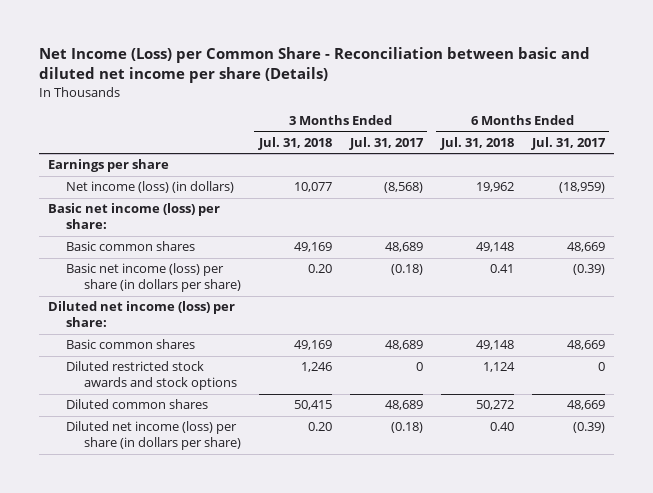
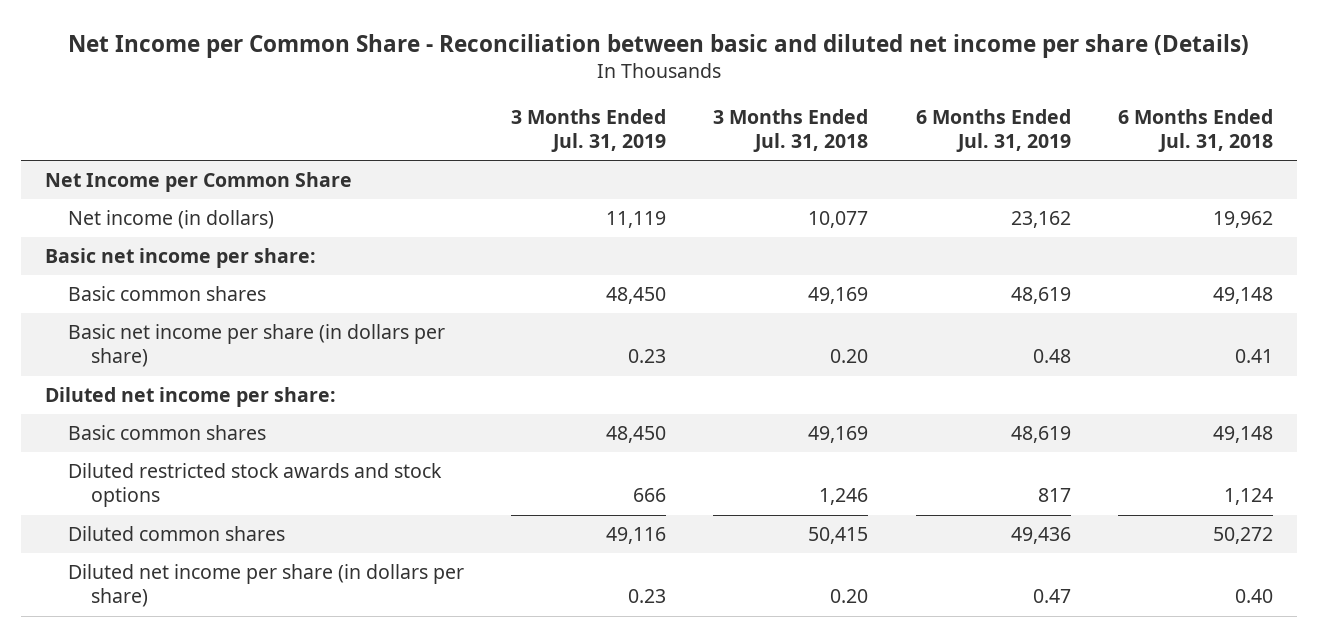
[39,47,591,84] Net Income (Loss) per Common Share - Reconciliation between basic and diluted net income per share (Details) -> [67,33,1249,58] Net Income per Common Share - Reconciliation between basic and diluted net income per share (Details)
[348,136,424,150] Jul. 31, 2017 -> none
[530,136,606,150] Jul. 31, 2017 -> none
none -> [511,108,667,152] 3 Months Ended Jul. 31, 2019
none -> [915,108,1071,152] 6 Months Ended Jul. 31, 2019
[48,159,170,173] Earnings per share -> [44,172,352,193] Net Income per Common Share
[66,181,235,194] Net income (loss) (in dollars) -> [67,210,274,230] Net income (in dollars)
[48,203,221,230] Basic net income (loss) per share: -> [44,248,316,269] Basic net income per share:
[66,263,241,293] Basic net income (loss) per share (in dollars per share) -> [67,324,445,368] Basic net income per share (in dollars per share)
[48,301,236,328] Diluted net income (loss) per share: -> [44,387,336,408] Diluted net income per share:
[66,421,241,451] Diluted net income (loss) per share (in dollars per share) -> [67,564,464,608] Diluted net income per share (in dollars per share)

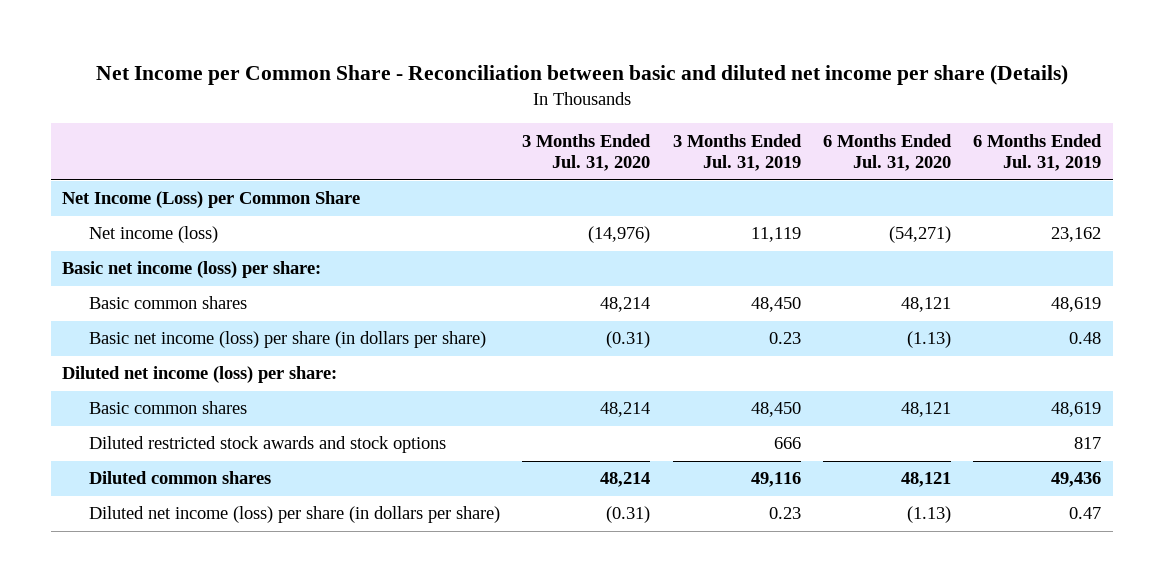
[713,108,869,152] 3 Months Ended Jul. 31, 2018 -> none
[1117,108,1273,152] 6 Months Ended Jul. 31, 2018 -> none
none -> [522,133,652,172] 3 Months Ended Jul. 31, 2020
none -> [823,133,953,172] 6 Months Ended Jul. 31, 2020
[44,172,352,193] Net Income per Common Share -> [62,191,361,209] Net Income (Loss) per Common Share
[67,210,274,230] Net income (in dollars) -> [89,226,219,244] Net income (loss)
[44,248,316,269] Basic net income per share: -> [62,261,322,279] Basic net income (loss) per share:
[67,324,445,368] Basic net income per share (in dollars per share) -> [89,331,487,349] Basic net income (loss) per share (in dollars per share)
[44,387,336,408] Diluted net income per share: -> [62,366,338,384] Diluted net income (loss) per share:
[67,564,464,608] Diluted net income per share (in dollars per share) -> [89,506,501,524] Diluted net income (loss) per share (in dollars per share)

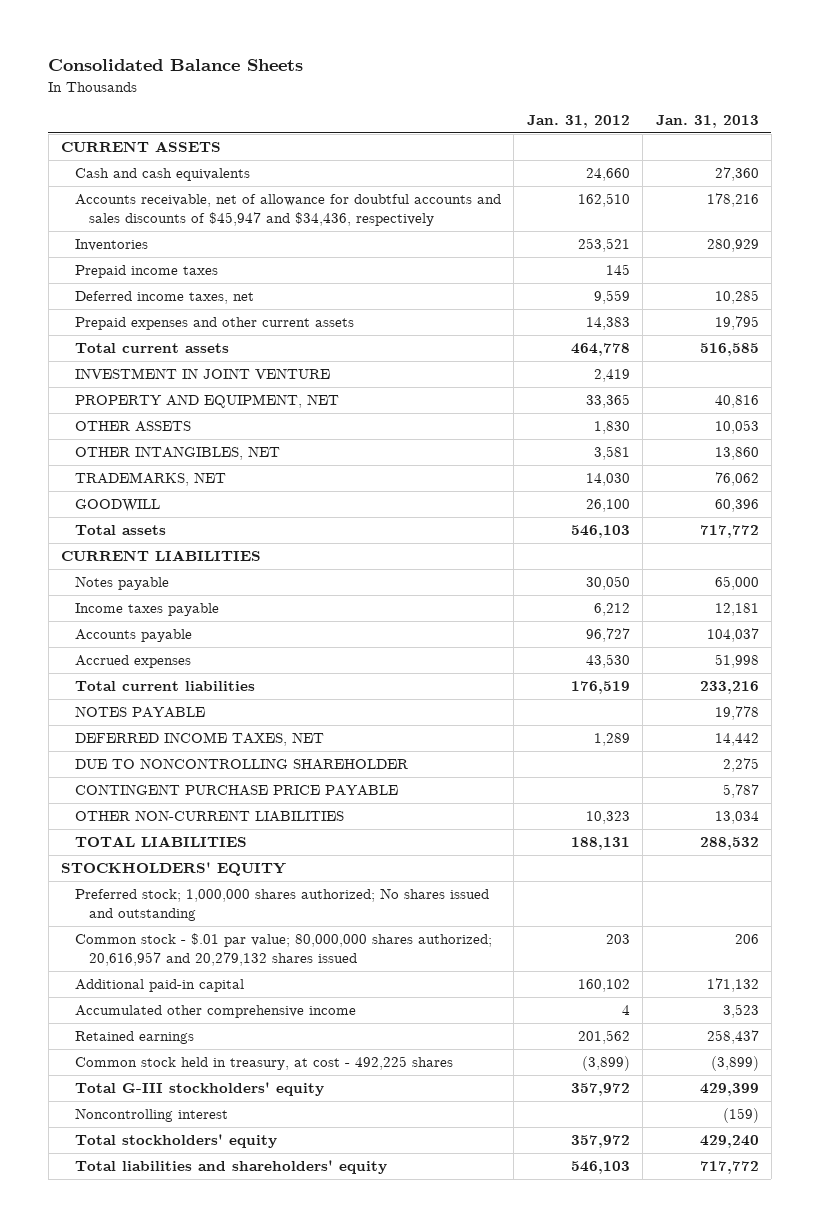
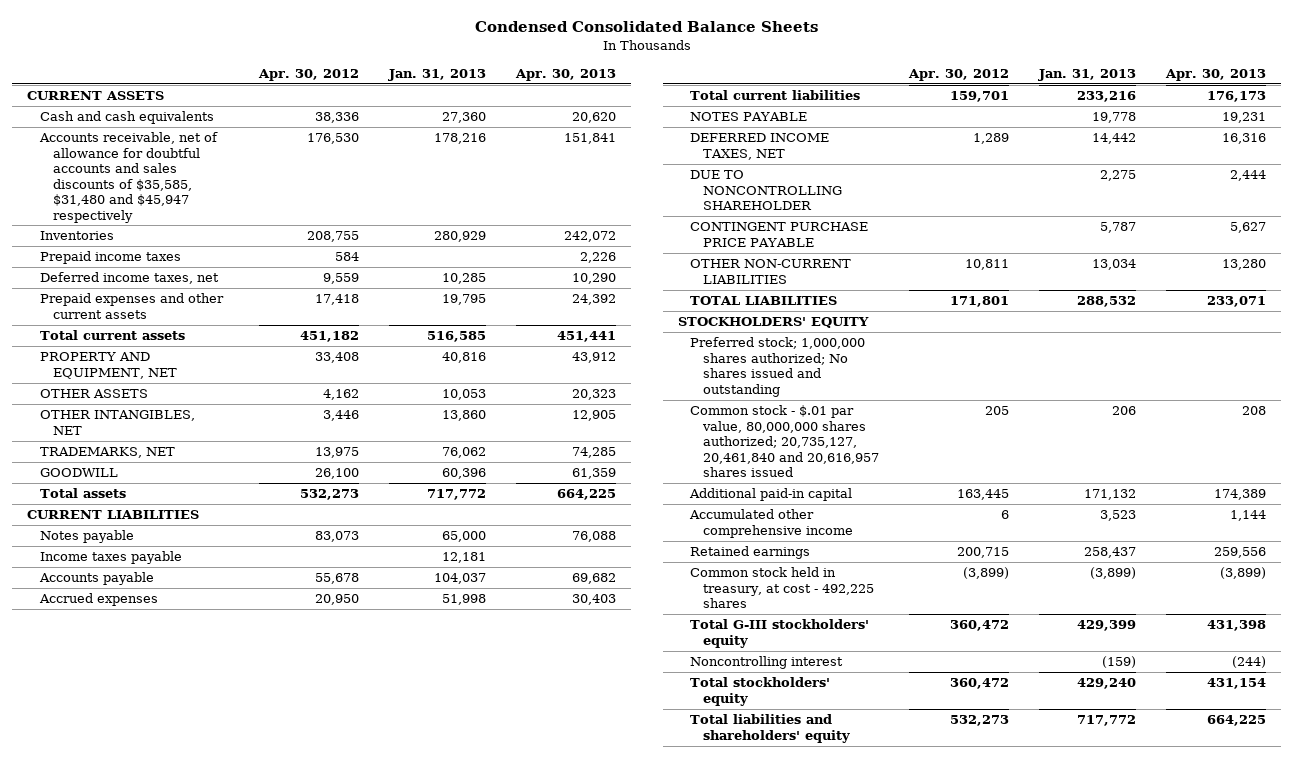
[48,59,304,72] Consolidated Balance Sheets -> [474,21,818,33] Condensed Consolidated Balance Sheets
[526,114,630,128] Jan. 31, 2012 -> none
none -> [257,68,359,81] Apr. 30, 2012
none -> [514,68,616,81] Apr. 30, 2013
[75,194,502,226] Accounts receivable, net of allowance for doubtful accounts and sales discounts of $45,947 and $34,436, respectively -> [39,132,219,223] Accounts receivable, net of allowance for doubtful accounts and sales discounts of $35,585, $31,480 and $45,947 respectively
[75,368,331,380] INVESTMENT IN JOINT VENTURE -> none
[75,933,493,966] Common stock - $.01 par value; 80,000,000 shares authorized; 20,616,957 and 20,279,132 shares issued -> [690,405,879,478] Common stock - $.01 par value, 80,000,000 shares authorized; 20,735,127, 20,461,840 and 20,616,957 shares issued

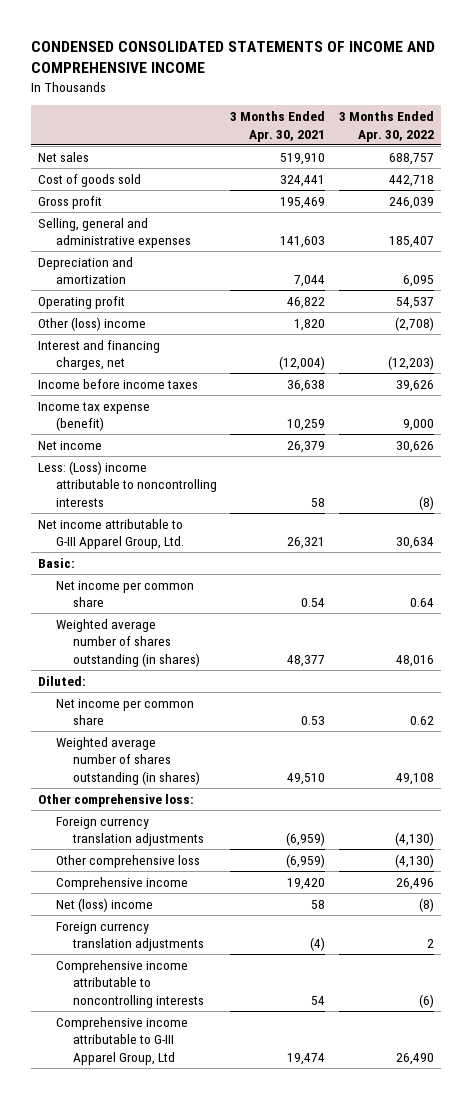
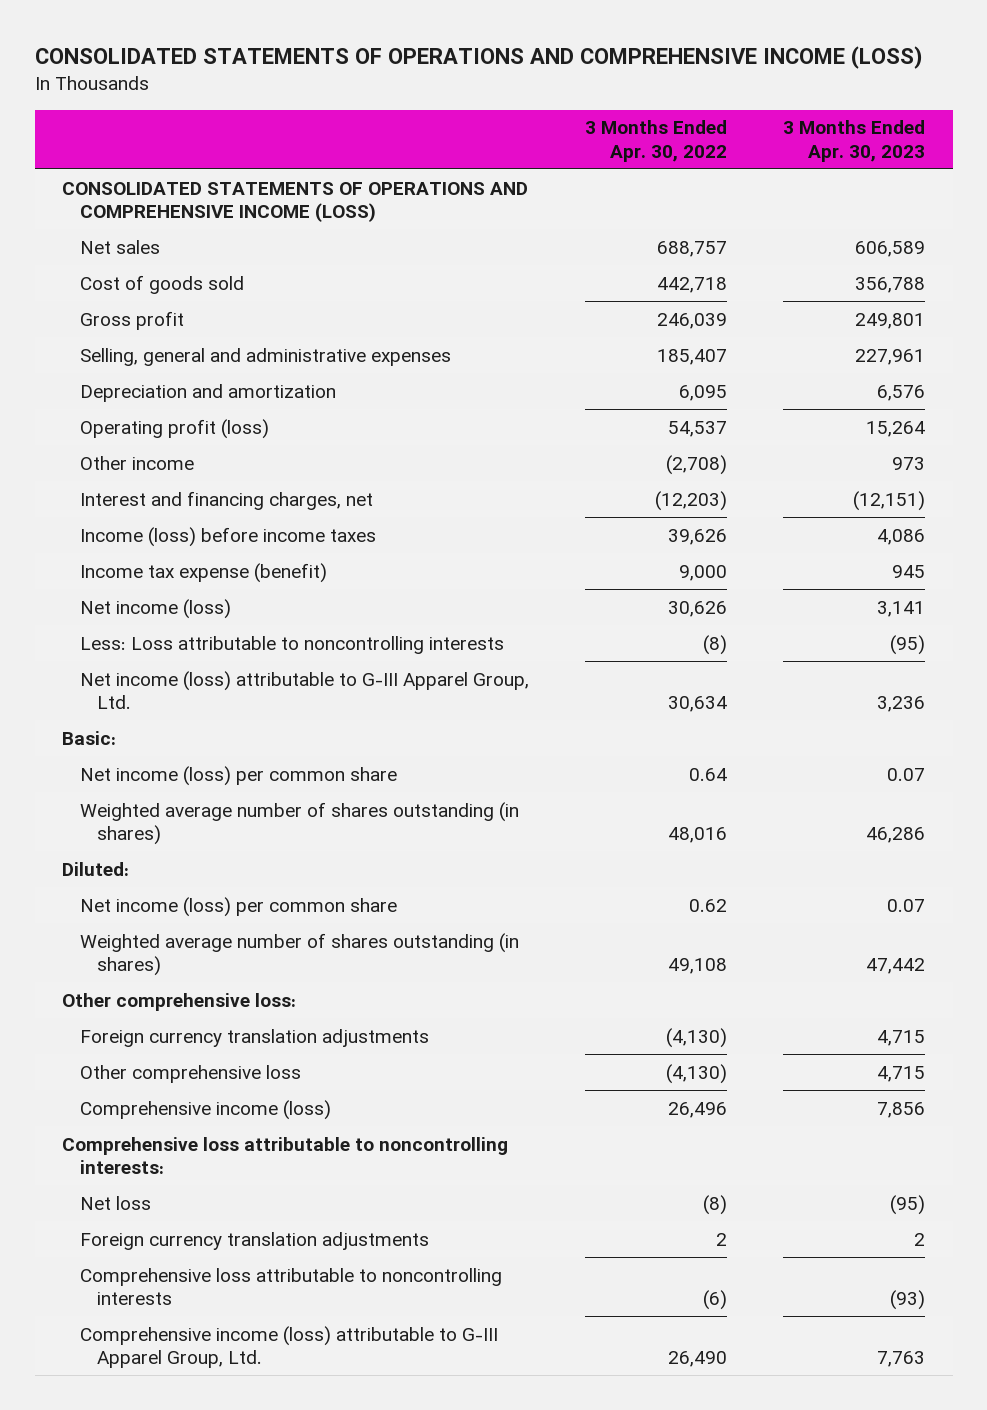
[31,41,436,74] CONDENSED CONSOLIDATED STATEMENTS OF INCOME AND COMPREHENSIVE INCOME -> [34,46,923,70] CONSOLIDATED STATEMENTS OF OPERATIONS AND COMPREHENSIVE INCOME (LOSS)
[230,110,326,142] 3 Months Ended Apr. 30, 2021 -> none
none -> [782,120,925,162] 3 Months Ended Apr. 30, 2023
none -> [62,181,529,223] CONSOLIDATED STATEMENTS OF OPERATIONS AND COMPREHENSIVE INCOME (LOSS)
[38,295,126,309] Operating profit -> [79,418,269,439] Operating profit (loss)
[38,316,147,331] Other (loss) income -> [79,455,194,470] Other income
[38,378,199,389] Income before income taxes -> [79,526,376,547] Income (loss) before income taxes
[38,440,103,450] Net income -> [79,598,231,619] Net income (loss)
[38,460,217,507] Less: (Loss) income attributable to noncontrolling interests -> [79,635,504,654] Less: Loss attributable to noncontrolling interests
[38,518,184,550] Net income attributable to G-III Apparel Group, Ltd. -> [79,670,529,710] Net income (loss) attributable to G-III Apparel Group, Ltd.
[55,580,194,608] Net income per common share -> [79,765,397,786] Net income (loss) per common share
[55,698,194,726] Net income per common share -> [79,896,397,917] Net income (loss) per common share
[55,876,188,890] Comprehensive income -> [79,1099,331,1120] Comprehensive income (loss)
none -> [62,1136,509,1175] Comprehensive loss attributable to noncontrolling interests:
[55,897,153,912] Net (loss) income -> [79,1195,151,1210] Net loss
[55,959,205,1008] Comprehensive income attributable to noncontrolling interests -> [79,1267,502,1306] Comprehensive loss attributable to noncontrolling interests
[55,1016,188,1065] Comprehensive income attributable to G-III Apparel Group, Ltd -> [79,1325,498,1369] Comprehensive income (loss) attributable to G-III Apparel Group, Ltd.

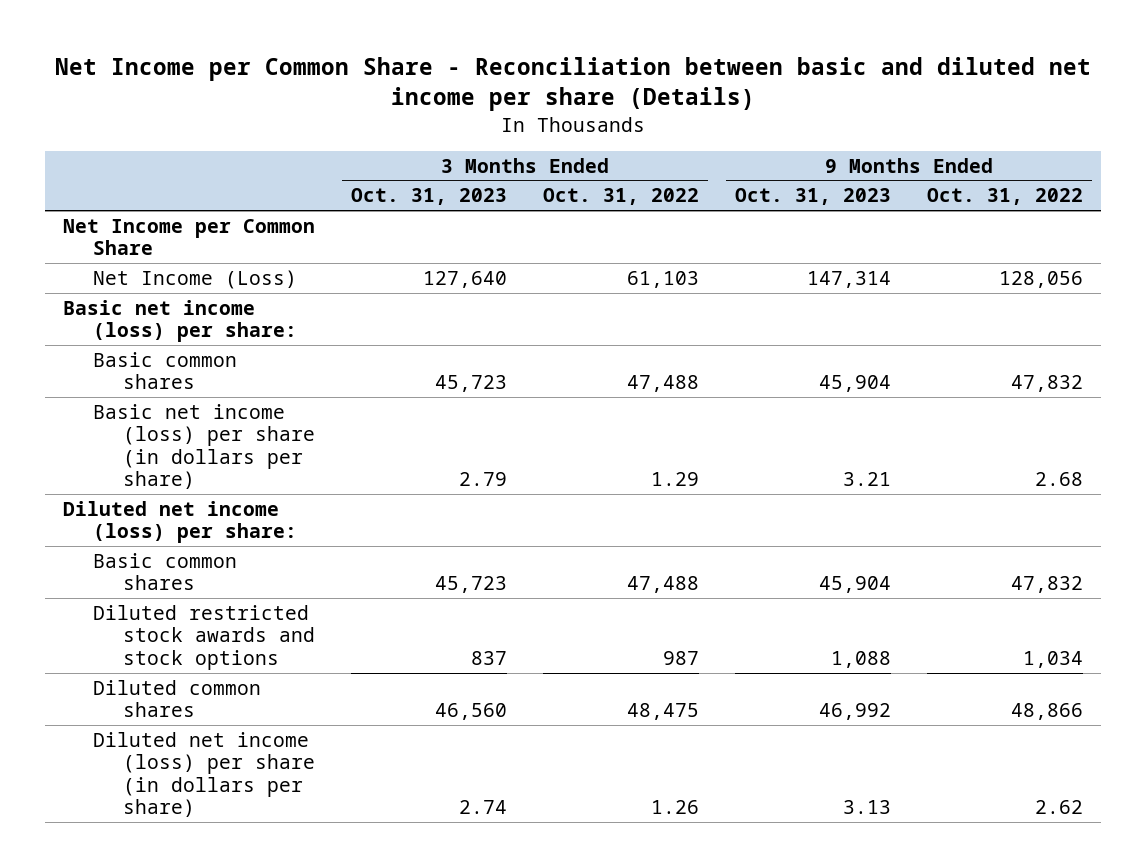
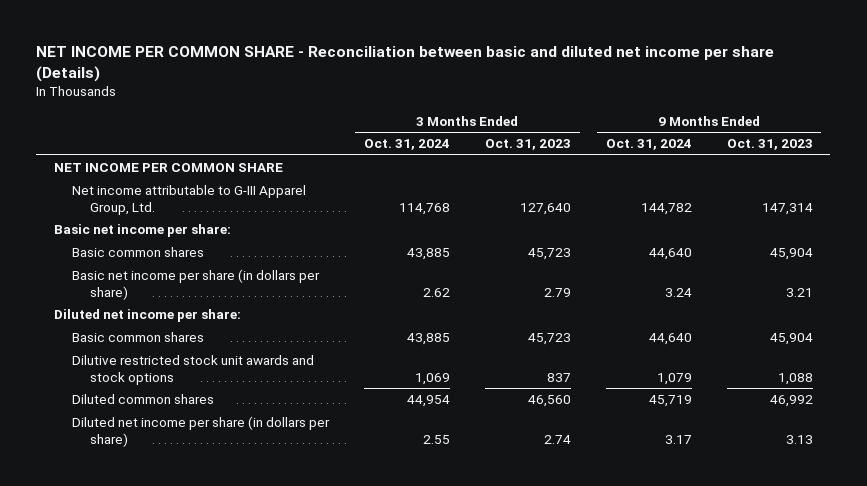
[55,57,1092,112] Net Income per Common Share - Reconciliation between basic and diluted net income per share (Details) -> [36,46,775,83] NET INCOME PER COMMON SHARE - Reconciliation between basic and diluted net income per share (Details)
[543,188,700,206] Oct. 31, 2022 -> none
[927,188,1084,206] Oct. 31, 2022 -> none
none -> [364,139,451,151] Oct. 31, 2024
none -> [605,139,692,151] Oct. 31, 2024
[63,218,316,256] Net Income per Common Share -> [53,163,283,173] NET INCOME PER COMMON SHARE
[93,269,298,289] Net Income (Loss) -> [72,185,307,215] Net income attributable to G-III Apparel Group, Ltd.
[63,299,298,343] Basic net income (loss) per share: -> [53,224,231,238] Basic net income per share:
[93,403,315,490] Basic net income (loss) per share (in dollars per share) -> [72,269,321,300] Basic net income per share (in dollars per share)
[63,500,298,544] Diluted net income (loss) per share: -> [53,309,241,323] Diluted net income per share:
[93,604,315,670] Diluted restricted stock awards and stock options -> [72,355,315,385] Dilutive restricted stock unit awards and stock options
[93,731,315,818] Diluted net income (loss) per share (in dollars per share) -> [72,416,331,447] Diluted net income per share (in dollars per share)

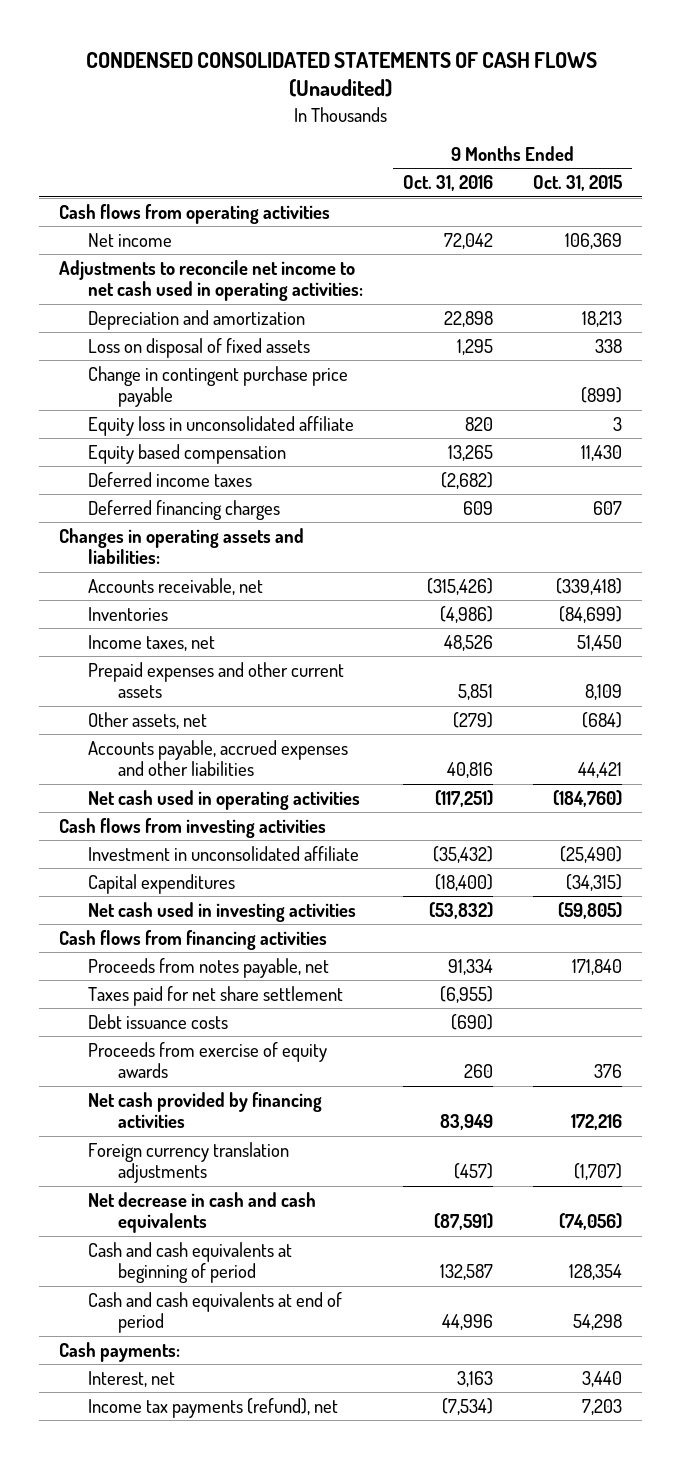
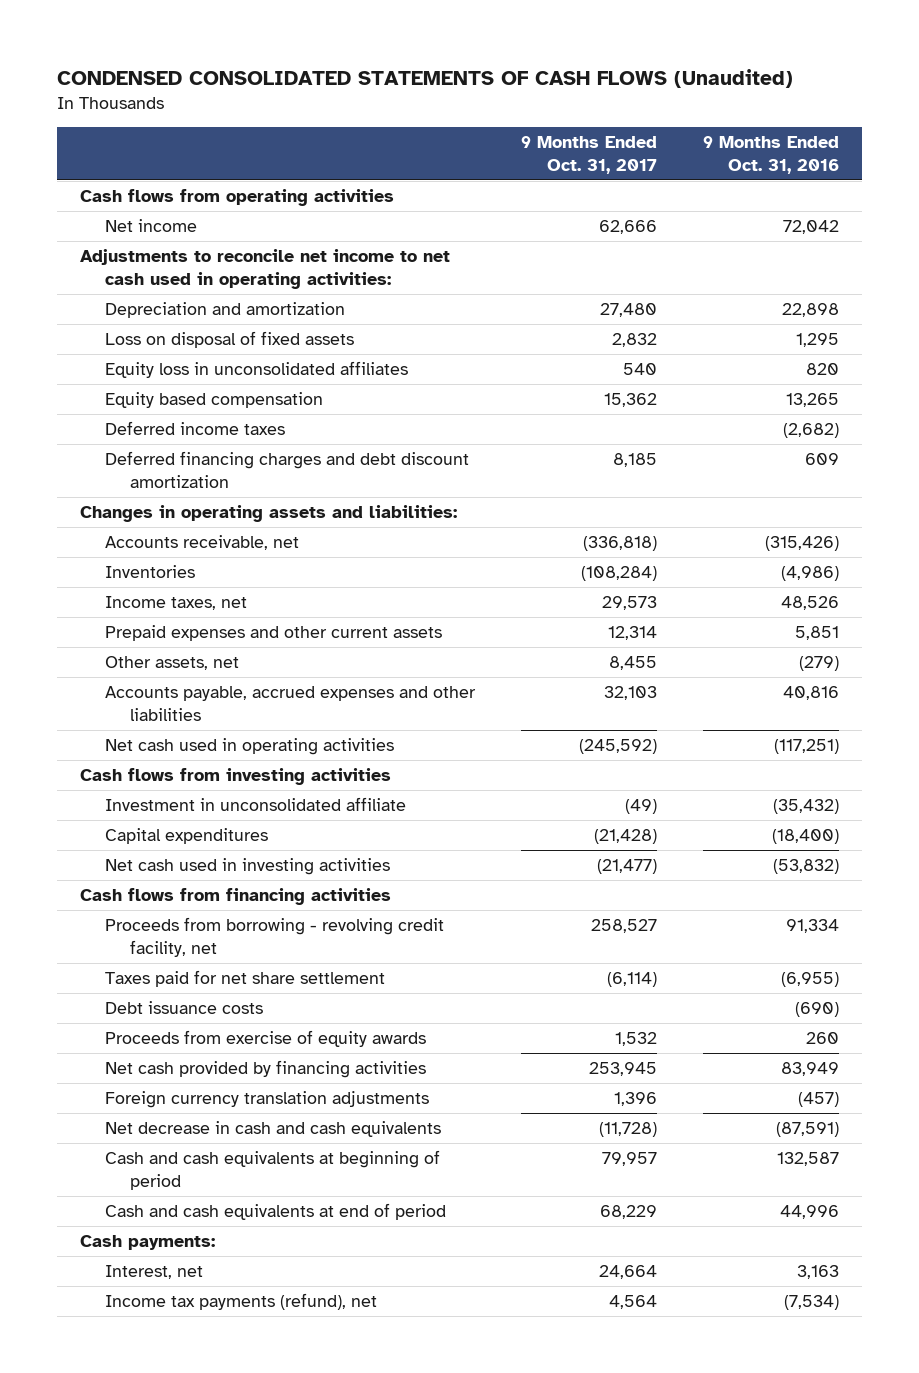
[533,175,623,192] Oct. 31, 2015 -> none
none -> [521,136,658,174] 9 Months Ended Oct. 31, 2017
[88,365,349,408] Change in contingent purchase price payable -> none
[88,415,355,436] Equity loss in unconsolidated affiliate -> [104,361,408,379] Equity loss in unconsolidated affiliates
[88,499,281,520] Deferred financing charges -> [104,451,469,488] Deferred financing charges and debt discount amortization
[88,957,330,978] Proceeds from notes payable, net -> [104,917,444,957] Proceeds from borrowing - revolving credit facility, net

